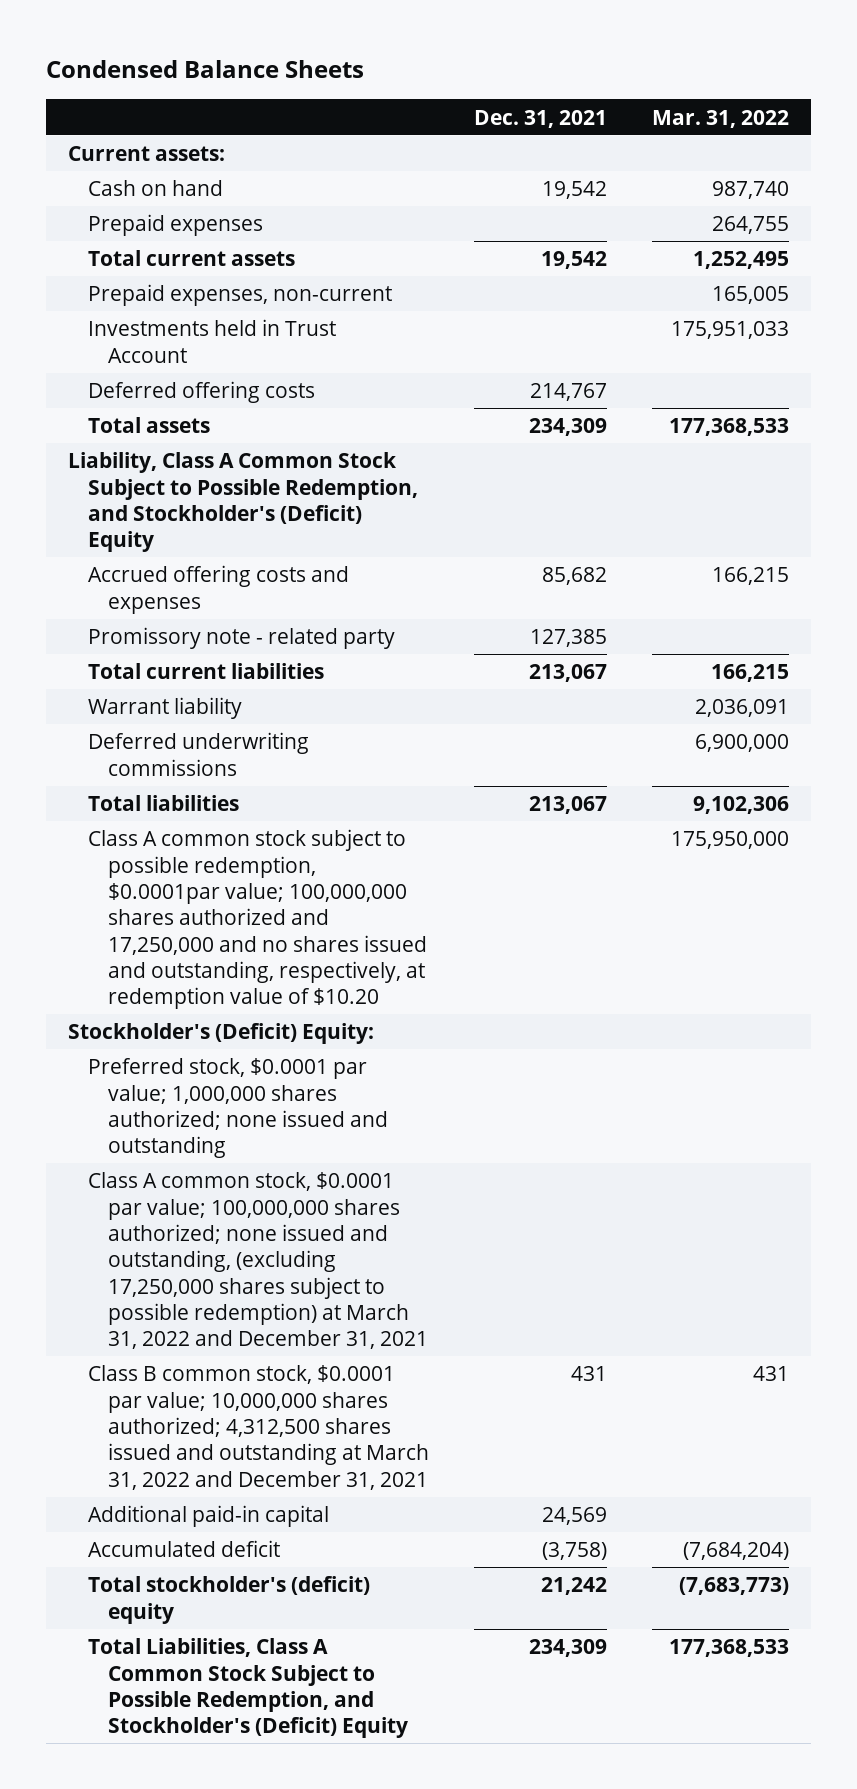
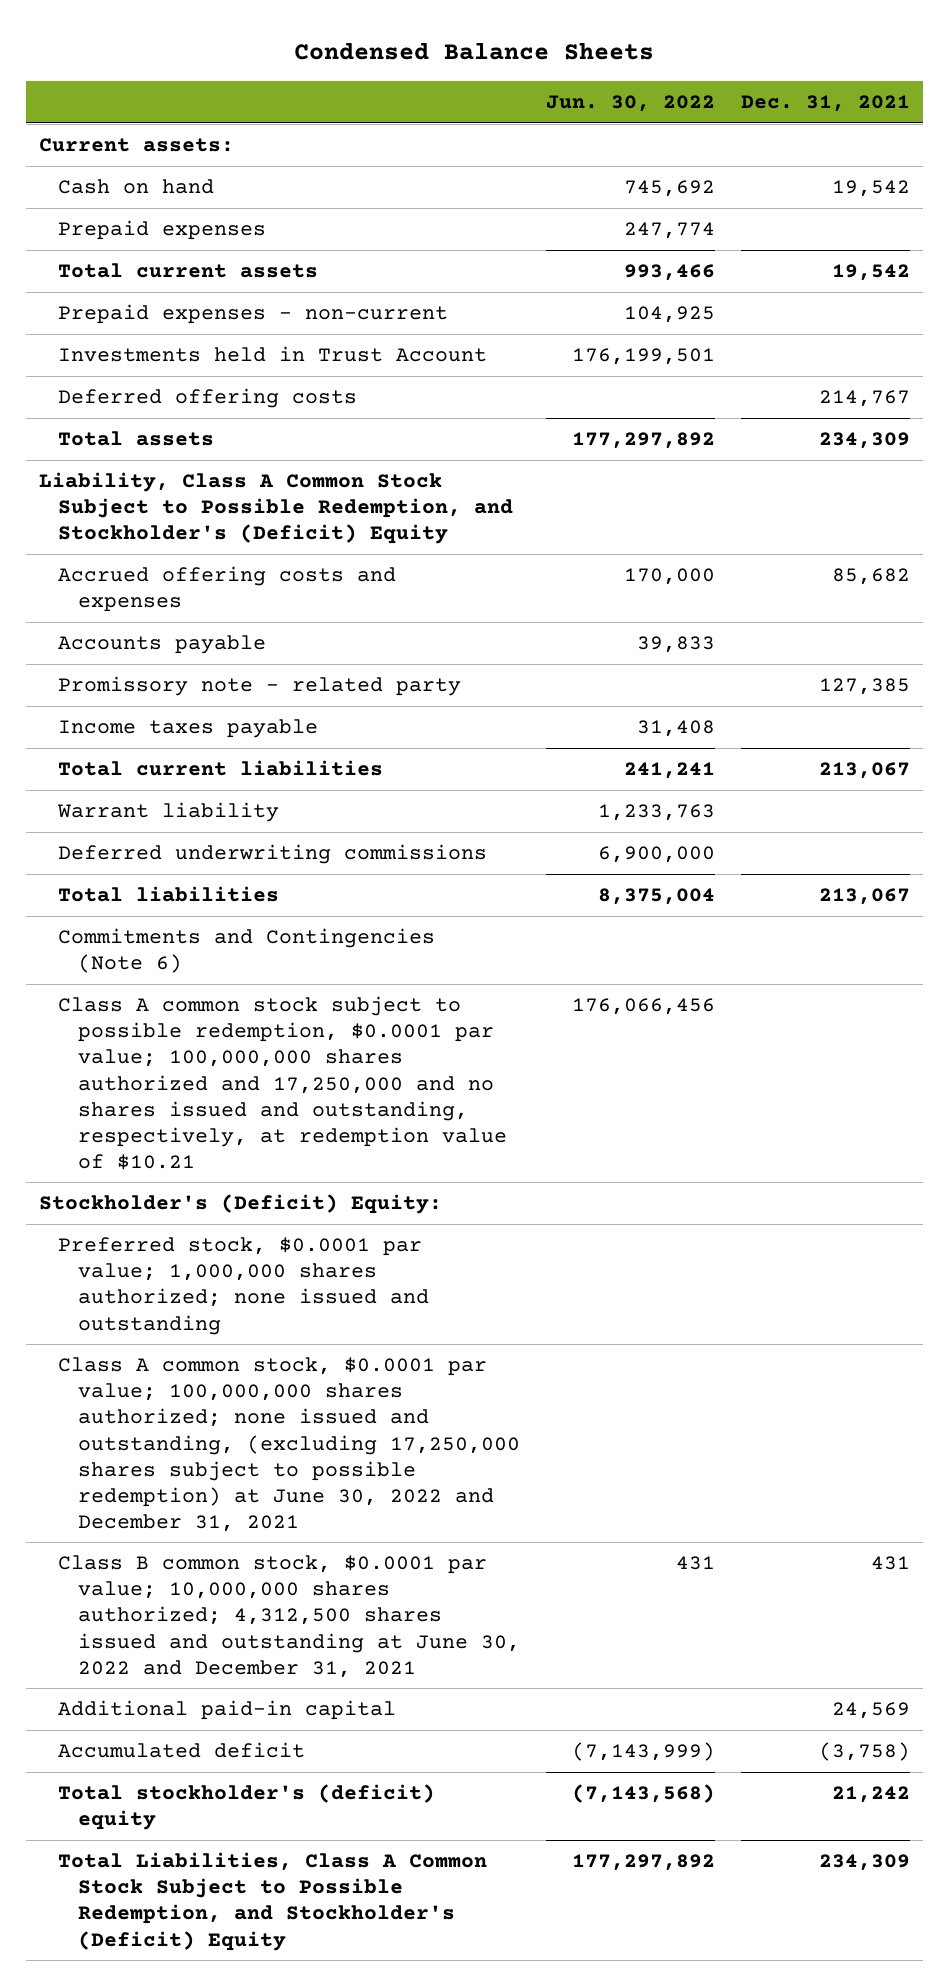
[651,109,789,128] Mar. 31, 2022 -> none
none -> [546,95,716,113] Jun. 30, 2022
[88,284,393,307] Prepaid expenses, non-current -> [58,304,449,325] Prepaid expenses - non-current
none -> [58,635,267,655] Accounts payable
none -> [58,719,319,739] Income taxes payable
none -> [58,928,436,974] Commitments and Contingencies (Note 6)
[88,829,428,1010] Class A common stock subject to possible redemption, $0.0001par value; 100,000,000 shares authorized and 17,250,000 and no shares issued and outstanding, respectively, at redemption value of $10.20 -> [58,996,507,1170] Class A common stock subject to possible redemption, $0.0001 par value; 100,000,000 shares authorized and 17,250,000 and no shares issued and outstanding, respectively, at redemption value of $10.21
[88,1172,429,1350] Class A common stock, $0.0001 par value; 100,000,000 shares authorized; none issued and outstanding, (excluding 17,250,000 shares subject to possible redemption) at March 31, 2022 and December 31, 2021 -> [58,1357,520,1532] Class A common stock, $0.0001 par value; 100,000,000 shares authorized; none issued and outstanding, (excluding 17,250,000 shares subject to possible redemption) at June 30, 2022 and December 31, 2021
[88,1365,430,1490] Class B common stock, $0.0001 par value; 10,000,000 shares authorized; 4,312,500 shares issued and outstanding at March 31, 2022 and December 31, 2021 -> [58,1555,520,1678] Class B common stock, $0.0001 par value; 10,000,000 shares authorized; 4,312,500 shares issued and outstanding at June 30, 2022 and December 31, 2021

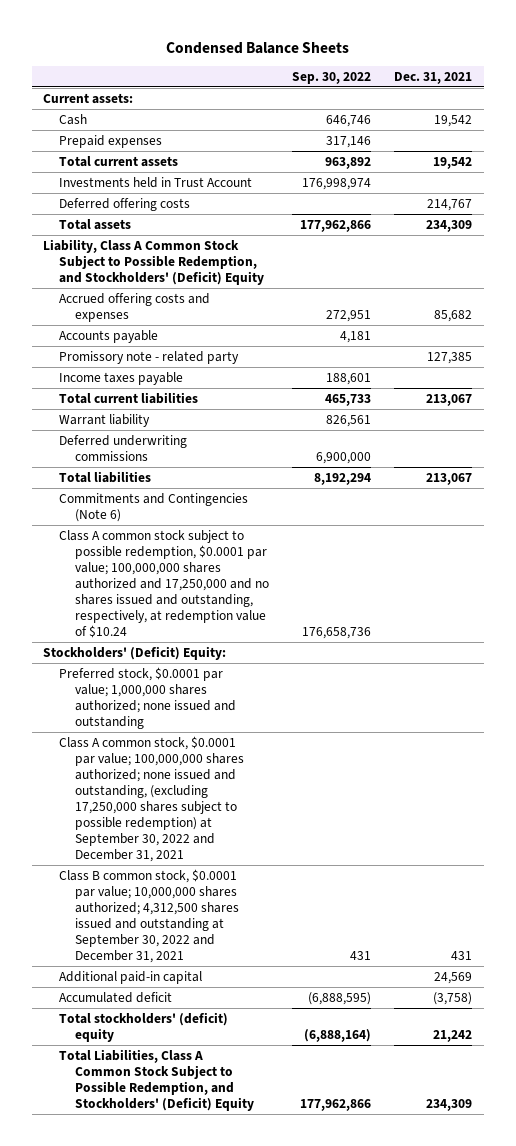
[546,95,716,113] Jun. 30, 2022 -> none
none -> [292,72,372,85] Sep. 30, 2022
[58,179,215,195] Cash on hand -> [59,113,88,125] Cash
[58,304,449,325] Prepaid expenses - non-current -> none
[38,472,514,545] Liability, Class A Common Stock Subject to Possible Redemption, and Stockholder's (Deficit) Equity -> [43,238,265,285] Liability, Class A Common Stock Subject to Possible Redemption, and Stockholders' (Deficit) Equity
[58,996,507,1170] Class A common stock subject to possible redemption, $0.0001 par value; 100,000,000 shares authorized and 17,250,000 and no shares issued and outstanding, respectively, at redemption value of $10.21 -> [59,529,270,638] Class A common stock subject to possible redemption, $0.0001 par value; 100,000,000 shares authorized and 17,250,000 and no shares issued and outstanding, respectively, at redemption value of $10.24
[38,1194,442,1215] Stockholder's (Deficit) Equity: -> [43,645,227,660] Stockholders' (Deficit) Equity:
[58,1357,520,1532] Class A common stock, $0.0001 par value; 100,000,000 shares authorized; none issued and outstanding, (excluding 17,250,000 shares subject to possible redemption) at June 30, 2022 and December 31, 2021 -> [59,735,245,863] Class A common stock, $0.0001 par value; 100,000,000 shares authorized; none issued and outstanding, (excluding 17,250,000 shares subject to possible redemption) at September 30, 2022 and December 31, 2021
[58,1555,520,1678] Class B common stock, $0.0001 par value; 10,000,000 shares authorized; 4,312,500 shares issued and outstanding at June 30, 2022 and December 31, 2021 -> [59,868,240,963] Class B common stock, $0.0001 par value; 10,000,000 shares authorized; 4,312,500 shares issued and outstanding at September 30, 2022 and December 31, 2021
[58,1784,436,1831] Total stockholder's (deficit) equity -> [59,1011,229,1042] Total stockholders' (deficit) equity
[58,1852,488,1951] Total Liabilities, Class A Common Stock Subject to Possible Redemption, and Stockholder's (Deficit) Equity -> [59,1048,255,1111] Total Liabilities, Class A Common Stock Subject to Possible Redemption, and Stockholders' (Deficit) Equity

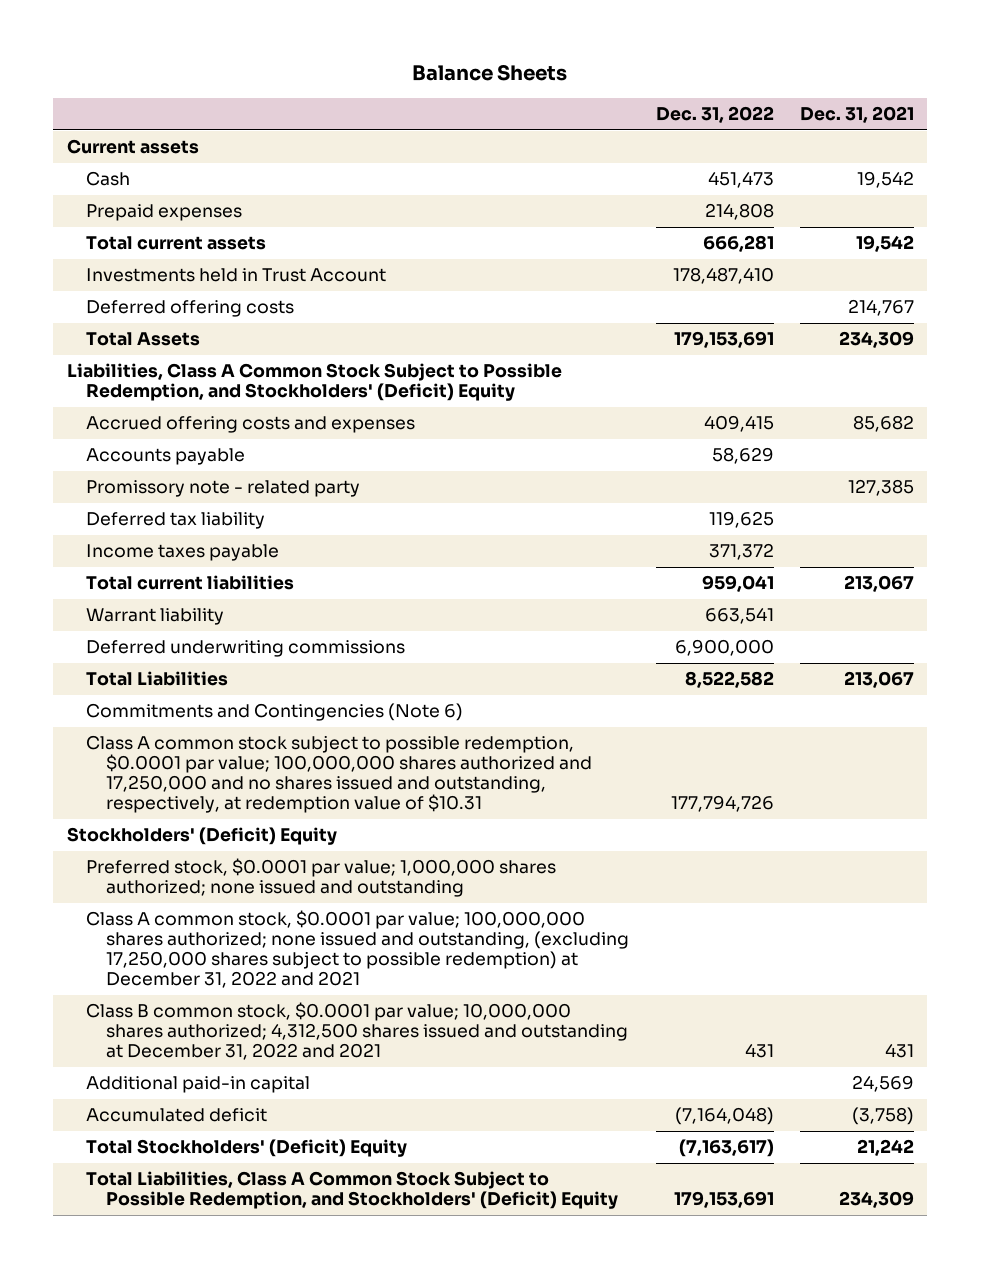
[165,41,349,54] Condensed Balance Sheets -> [412,64,568,82] Balance Sheets
[292,72,372,85] Sep. 30, 2022 -> none
none -> [655,105,774,123] Dec. 31, 2022
[43,92,134,104] Current assets: -> [66,139,199,155] Current assets
[59,218,132,230] Total assets -> [86,332,201,347] Total Assets
[43,238,265,285] Liability, Class A Common Stock Subject to Possible Redemption, and Stockholders' (Deficit) Equity -> [66,363,562,402] Liabilities, Class A Common Stock Subject to Possible Redemption, and Stockholders' (Deficit) Equity
none -> [86,512,266,530] Deferred tax liability
[59,470,152,483] Total liabilities -> [86,671,229,687] Total Liabilities
[59,529,270,638] Class A common stock subject to possible redemption, $0.0001 par value; 100,000,000 shares authorized and 17,250,000 and no shares issued and outstanding, respectively, at redemption value of $10.24 -> [86,735,593,814] Class A common stock subject to possible redemption, $0.0001 par value; 100,000,000 shares authorized and 17,250,000 and no shares issued and outstanding, respectively, at redemption value of $10.31
[43,645,227,660] Stockholders' (Deficit) Equity: -> [66,827,337,846] Stockholders' (Deficit) Equity
[59,735,245,863] Class A common stock, $0.0001 par value; 100,000,000 shares authorized; none issued and outstanding, (excluding 17,250,000 shares subject to possible redemption) at September 30, 2022 and December 31, 2021 -> [86,910,630,989] Class A common stock, $0.0001 par value; 100,000,000 shares authorized; none issued and outstanding, (excluding 17,250,000 shares subject to possible redemption) at December 31, 2022 and 2021
[59,868,240,963] Class B common stock, $0.0001 par value; 10,000,000 shares authorized; 4,312,500 shares issued and outstanding at September 30, 2022 and December 31, 2021 -> [86,1002,629,1061] Class B common stock, $0.0001 par value; 10,000,000 shares authorized; 4,312,500 shares issued and outstanding at December 31, 2022 and 2021
[59,1011,229,1042] Total stockholders' (deficit) equity -> [86,1139,408,1158] Total Stockholders' (Deficit) Equity

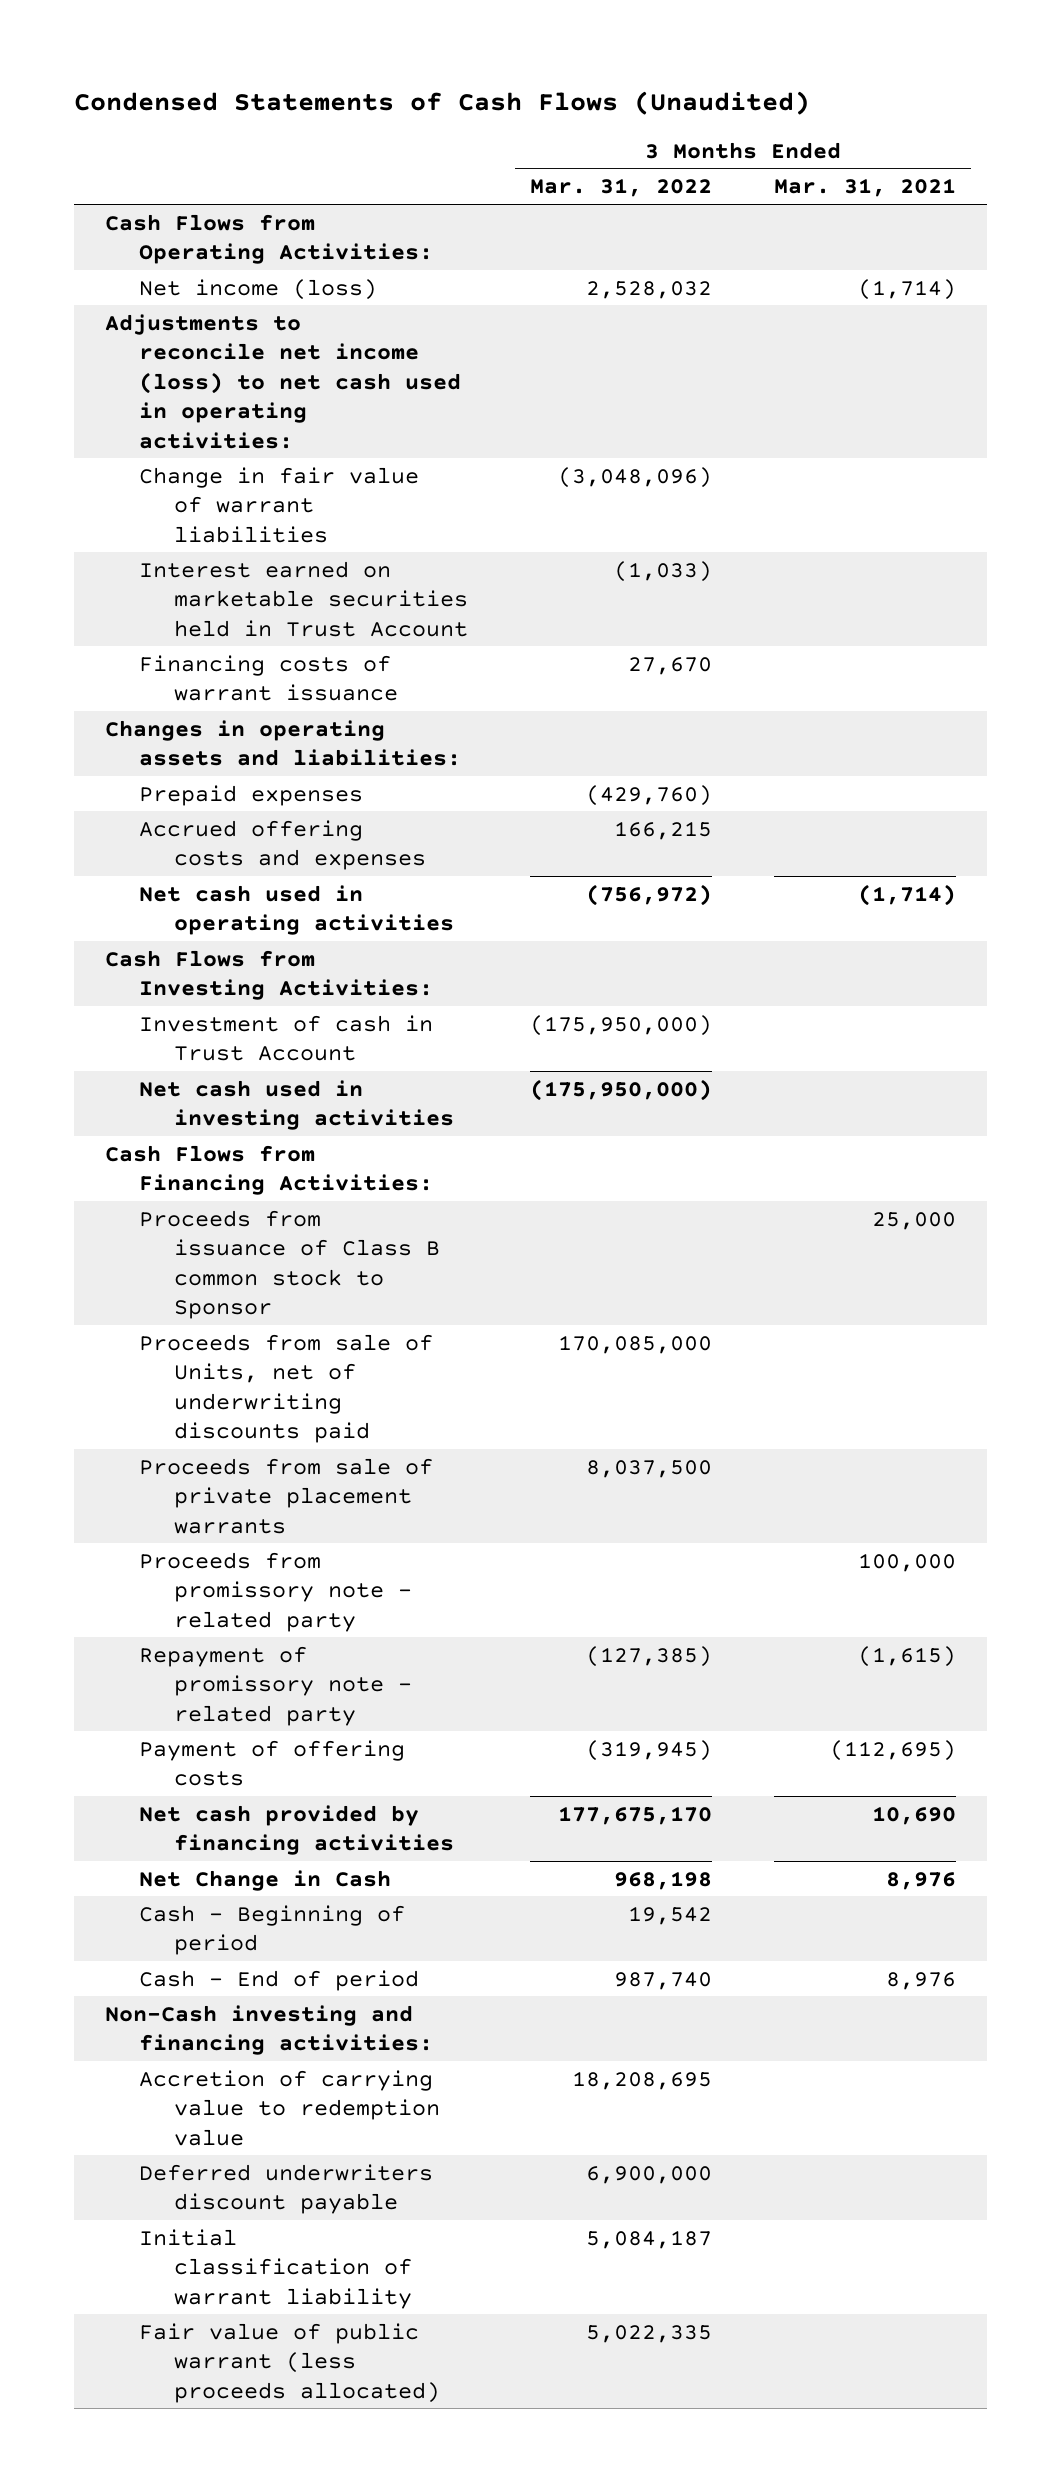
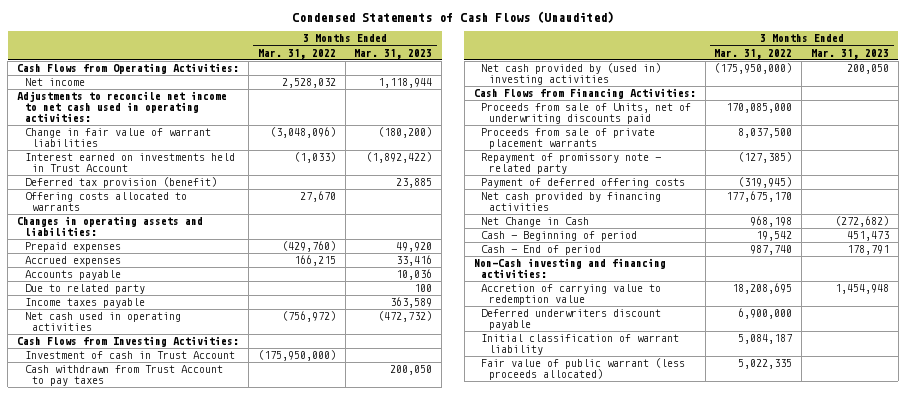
[773,178,956,198] Mar. 31, 2021 -> none
none -> [354,48,433,59] Mar. 31, 2023
[139,278,378,300] Net income (loss) -> [24,78,85,87] Net income
[104,313,462,449] Adjustments to reconcile net income (loss) to net cash used in operating activities: -> [17,91,228,123] Adjustments to reconcile net income to net cash used in operating activities:
[139,560,469,637] Interest earned on marketable securities held in Trust Account -> [24,153,235,173] Interest earned on investments held in Trust Account
none -> [24,177,217,189] Deferred tax provision (benefit)
[139,654,399,702] Financing costs of warrant issuance -> [24,192,187,212] Offering costs allocated to warrants
[139,819,427,871] Accrued offering costs and expenses -> [24,256,121,267] Accrued expenses
none -> [24,270,121,281] Accounts payable
none -> [24,284,145,295] Due to related party
none -> [24,298,145,309] Income taxes payable
none -> [24,365,223,387] Cash withdrawn from Trust Account to pay taxes
[139,1079,455,1131] Net cash used in investing activities -> [481,63,662,86] Net cash provided by (used in) investing activities
[139,1209,441,1320] Proceeds from issuance of Class B common stock to Sponsor -> none
[139,1551,413,1632] Proceeds from promissory note - related party -> none
[139,1739,406,1787] Payment of offering costs -> [481,178,686,189] Payment of deferred offering costs

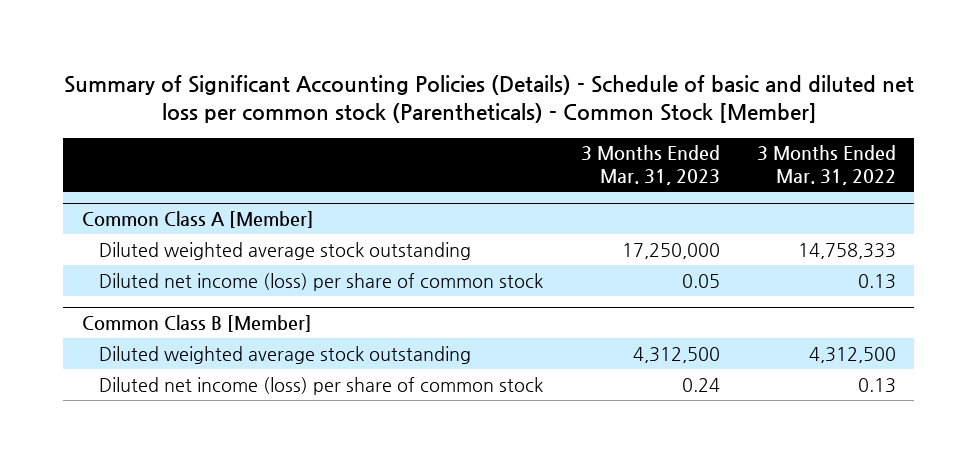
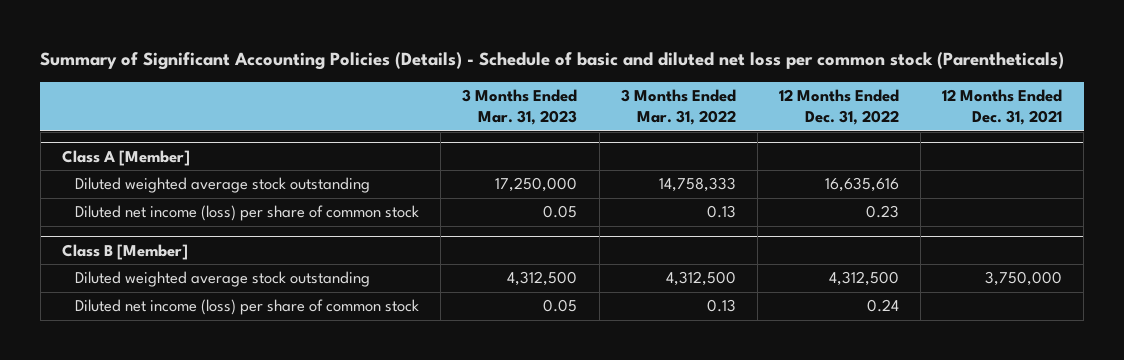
[63,75,914,124] Summary of Significant Accounting Policies (Details) - Schedule of basic and diluted net loss per common stock (Parentheticals) - Common Stock [Member] -> [40,52,1065,71] Summary of Significant Accounting Policies (Details) - Schedule of basic and diluted net loss per common stock (Parentheticals)
none -> [778,89,899,125] 12 Months Ended Dec. 31, 2022
none -> [942,89,1063,125] 12 Months Ended Dec. 31, 2021
[81,211,314,229] Common Class A [Member] -> [61,149,190,166] Class A [Member]
[81,315,312,333] Common Class B [Member] -> [61,243,188,260] Class B [Member]
[681,377,720,392] 0.24 -> [543,299,578,313] 0.05

